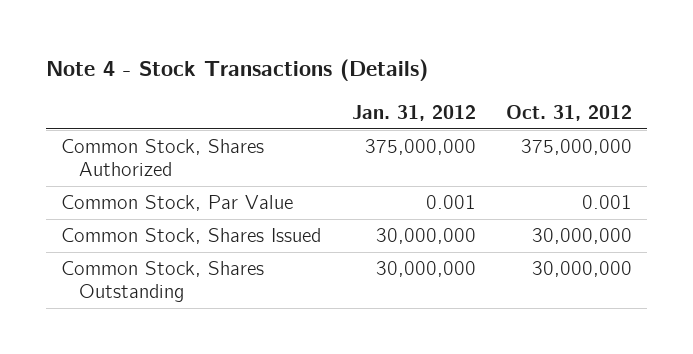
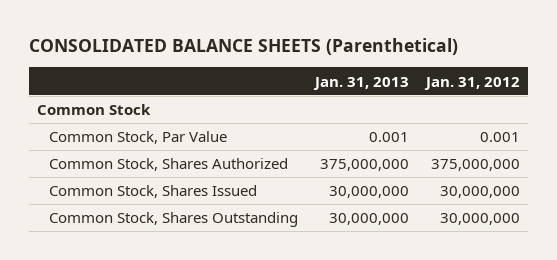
[46,59,429,82] Note 4 - Stock Transactions (Details) -> [28,38,458,56] CONSOLIDATED BALANCE SHEETS (Parenthetical)
[505,104,632,121] Oct. 31, 2012 -> none
none -> [312,76,409,90] Jan. 31, 2013
none -> [37,104,152,116] Common Stock
[61,139,265,176] Common Stock, Shares Authorized -> [49,158,289,172] Common Stock, Shares Authorized

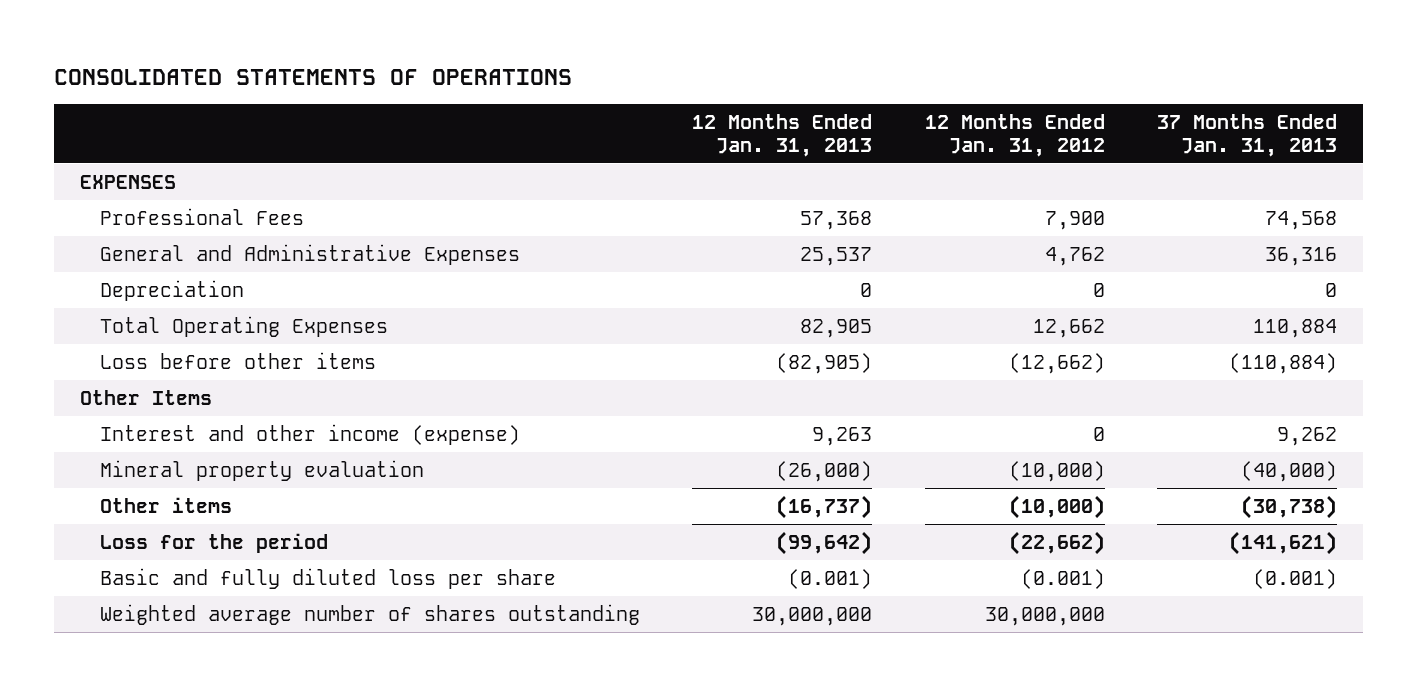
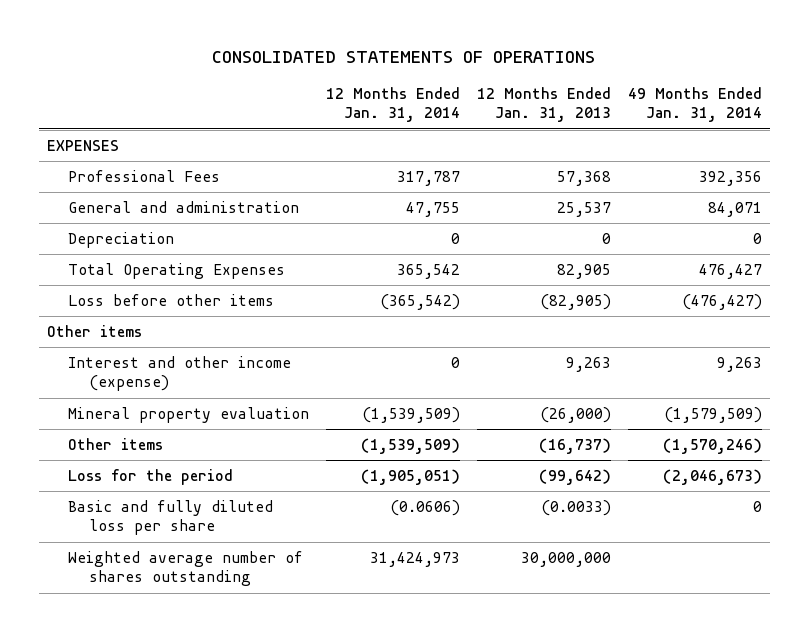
[924,114,1105,157] 12 Months Ended Jan. 31, 2012 -> none
[1157,114,1338,157] 37 Months Ended Jan. 31, 2013 -> none
none -> [325,87,460,123] 12 Months Ended Jan. 31, 2014
none -> [627,87,762,123] 49 Months Ended Jan. 31, 2014
[99,243,520,265] General and Administrative Expenses -> [68,200,300,213] General and administration
[80,389,213,405] Other Items -> [46,324,142,337] Other items
[788,568,873,589] (0.001) -> [540,499,611,516] (0.0033)

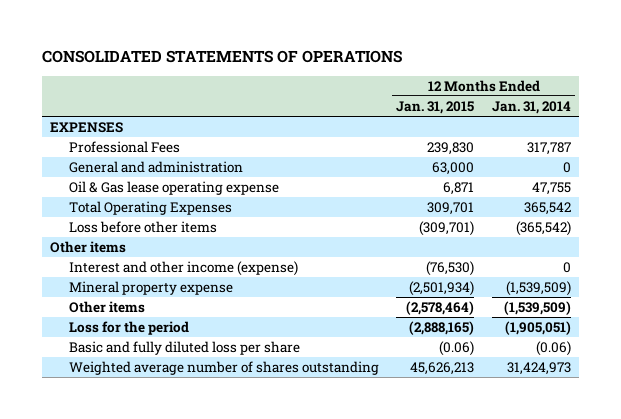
[476,87,611,123] 12 Months Ended Jan. 31, 2013 -> none
[627,87,762,123] 49 Months Ended Jan. 31, 2014 -> none
none -> [396,100,475,114] Jan. 31, 2015
[68,231,175,248] Depreciation -> none
[405,201,460,217] 47,755 -> [562,161,571,173] 0
none -> [69,180,280,195] Oil & Gas lease operating expense
[68,406,310,423] Mineral property evaluation -> [69,280,234,295] Mineral property expense
[389,499,460,516] (0.0606) -> [535,340,571,356] (0.06)

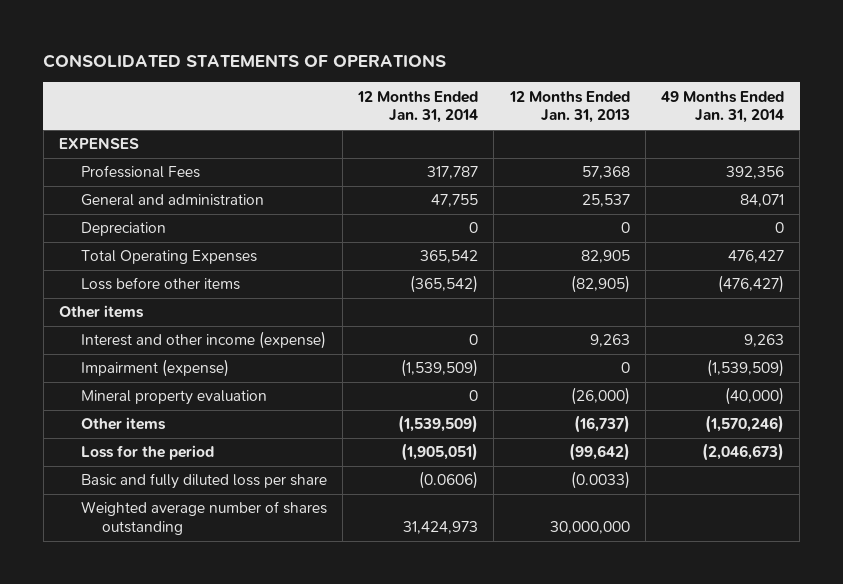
[396,100,475,114] Jan. 31, 2015 -> none
none -> [508,90,630,124] 12 Months Ended Jan. 31, 2013
none -> [660,90,784,124] 49 Months Ended Jan. 31, 2014
[69,180,280,195] Oil & Gas lease operating expense -> none
[562,161,571,173] 0 -> [431,194,479,208] 47,755
none -> [80,222,166,237] Depreciation
none -> [80,359,229,378] Impairment (expense)
[69,280,234,295] Mineral property expense -> [80,390,267,406] Mineral property evaluation
[505,280,571,296] (1,539,509) -> [469,390,479,402] 0
[535,340,571,356] (0.06) -> [419,471,479,490] (0.0606)

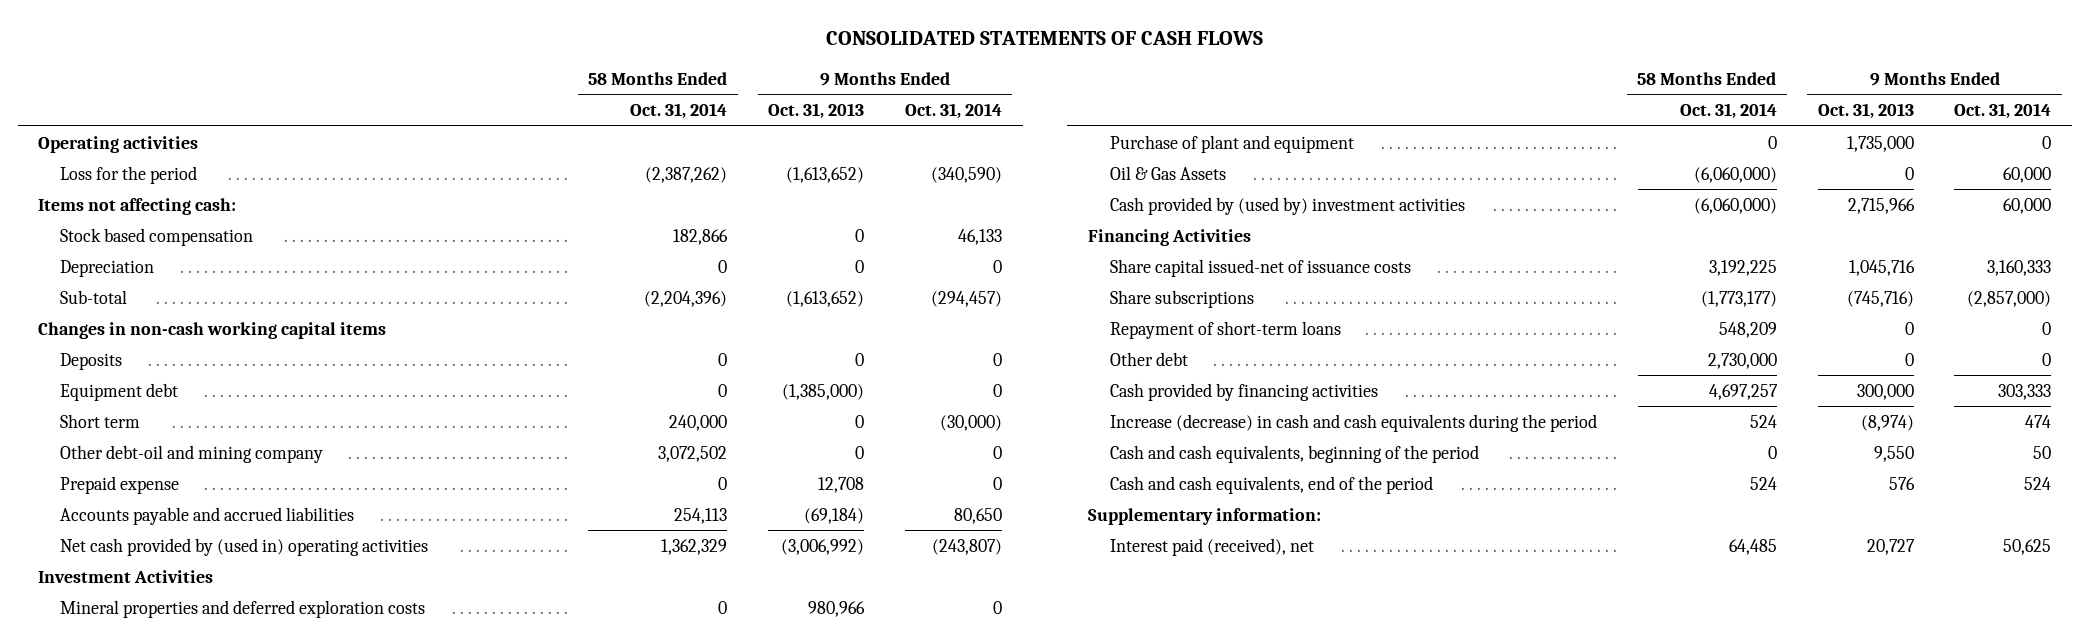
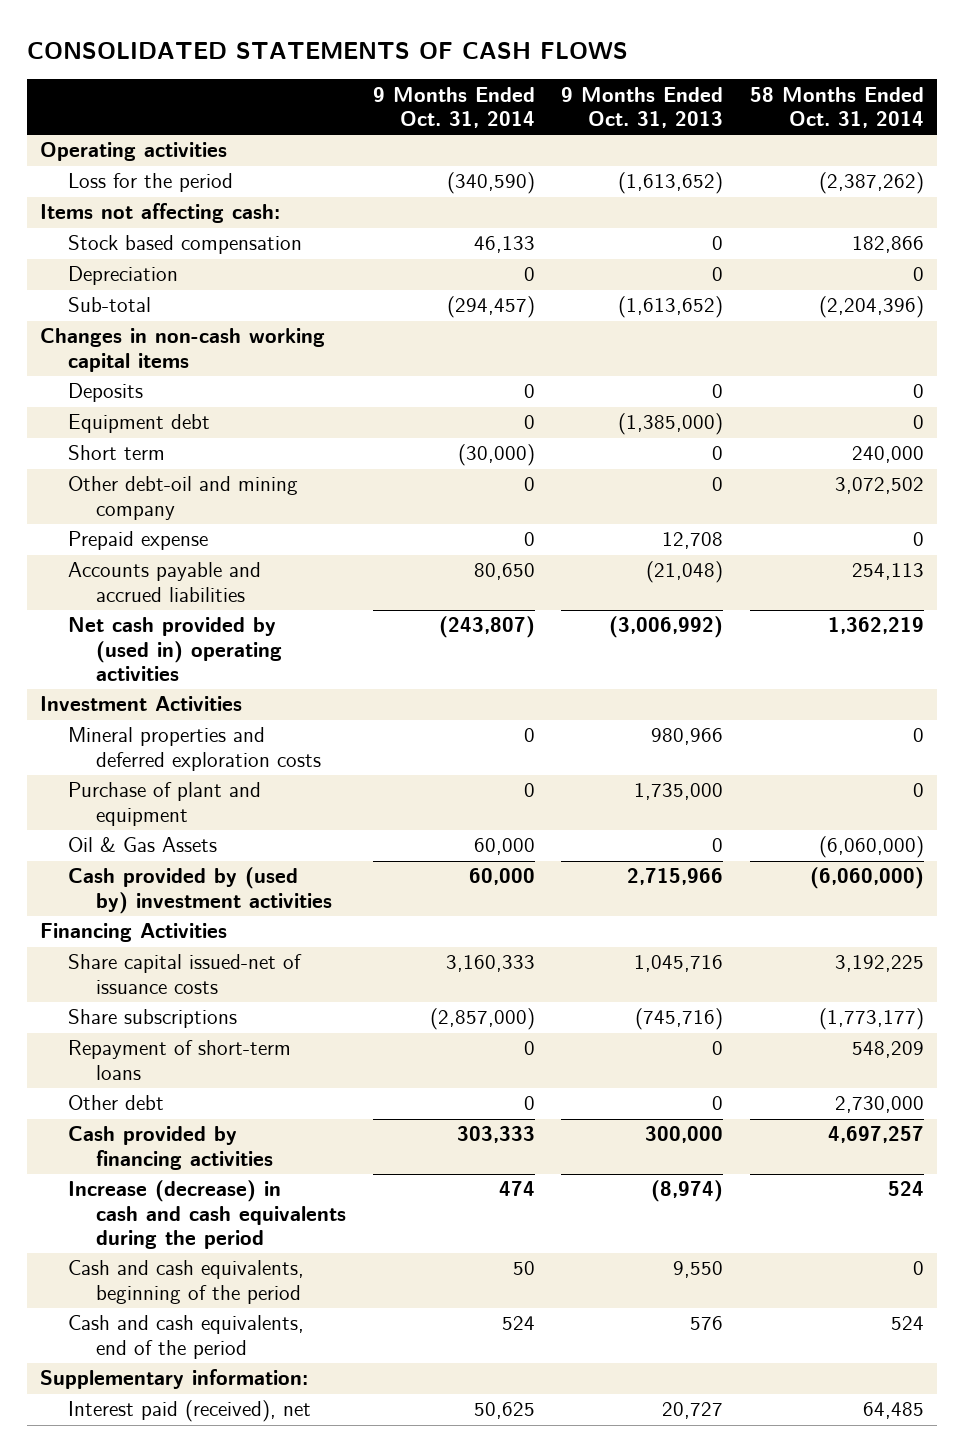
[804,507,865,524] (69,184) -> [646,561,724,584] (21,048)
[661,538,728,555] 1,362,329 -> [827,617,924,635] 1,362,219

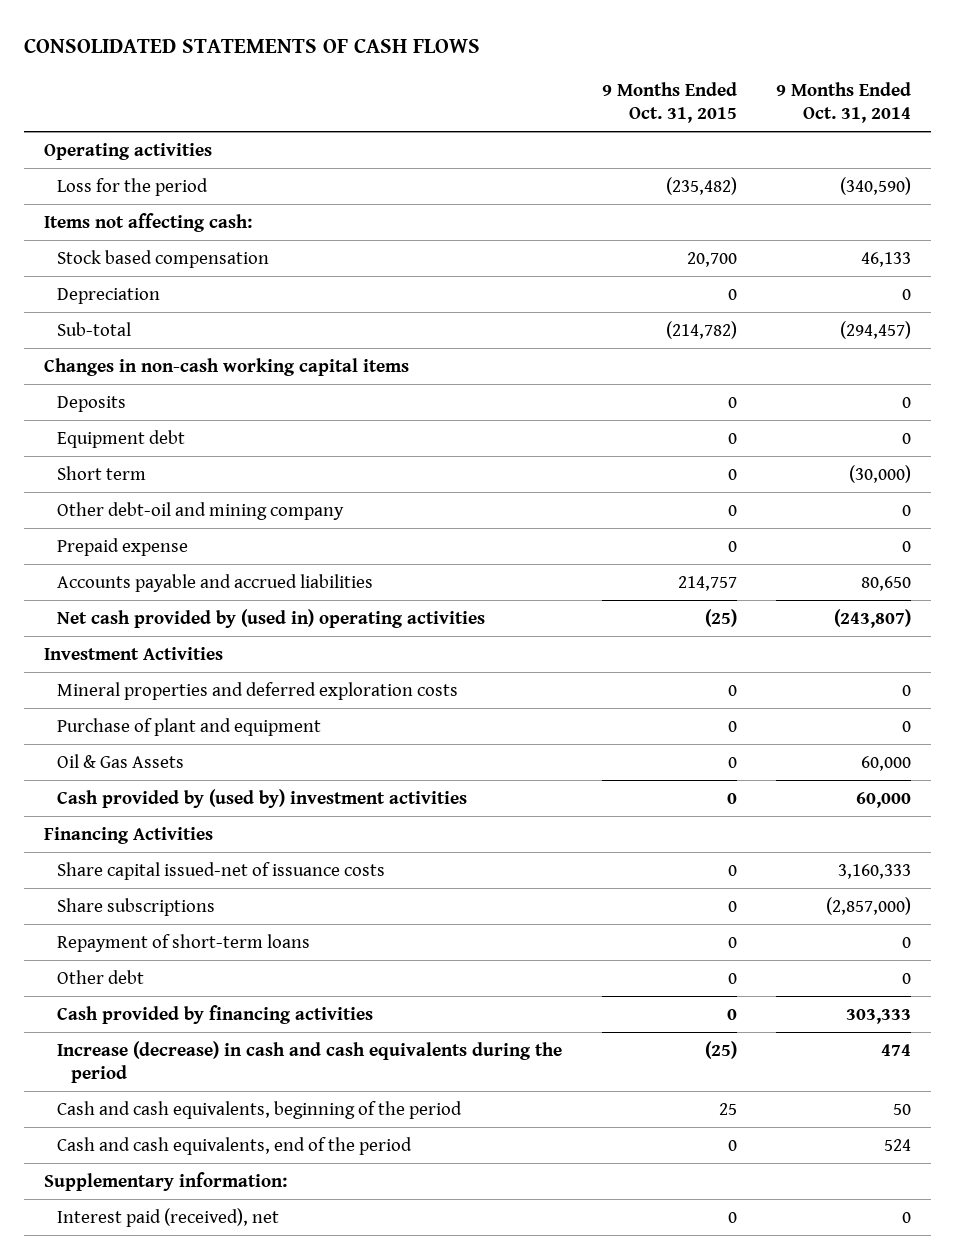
[561,86,724,129] 9 Months Ended Oct. 31, 2013 -> none
[749,86,924,129] 58 Months Ended Oct. 31, 2014 -> none
none -> [601,81,737,124] 9 Months Ended Oct. 31, 2015
[473,1402,535,1420] 50,625 -> [902,1211,912,1223] 0

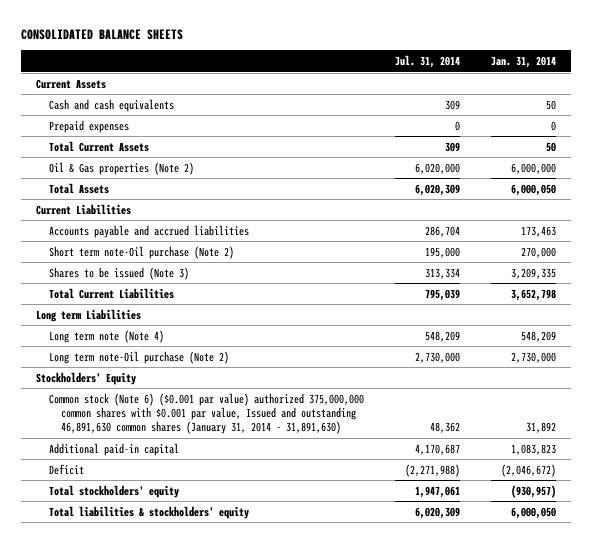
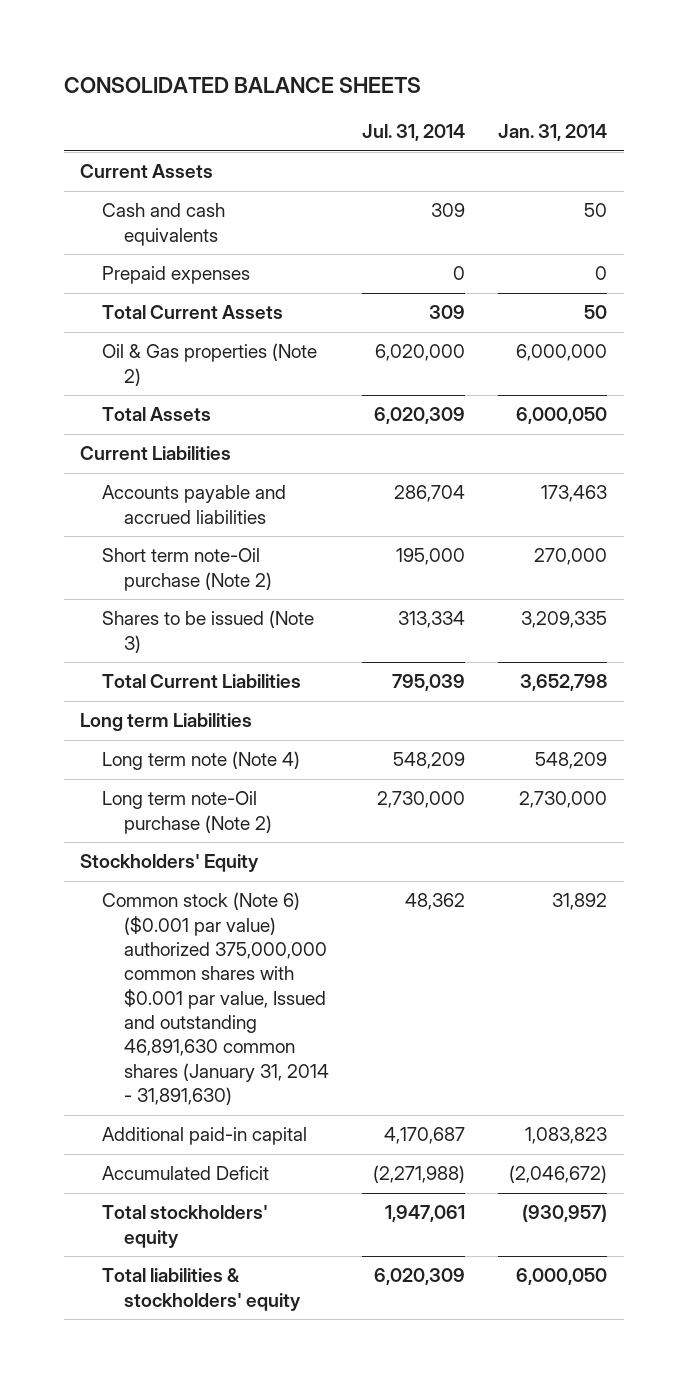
[48,463,84,475] Deficit -> [102,1166,270,1181] Accumulated Deficit

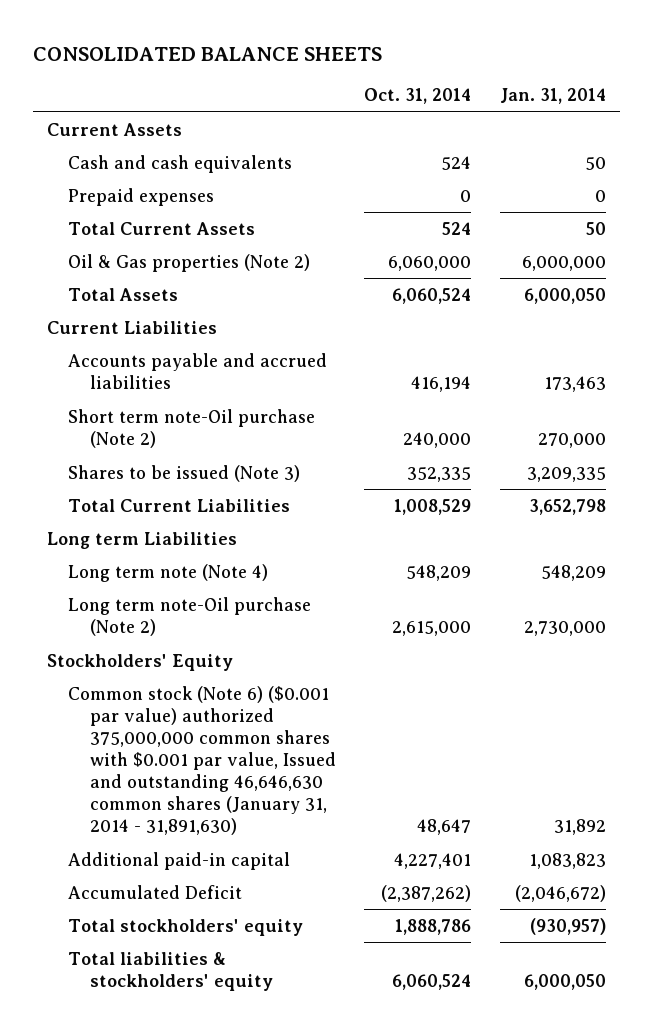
[361,124,465,142] Jul. 31, 2014 -> none
none -> [364,88,472,105] Oct. 31, 2014
[102,892,329,1105] Common stock (Note 6) ($0.001 par value) authorized 375,000,000 common shares with $0.001 par value, Issued and outstanding 46,891,630 common shares (January 31, 2014 - 31,891,630) -> [68,685,336,836] Common stock (Note 6) ($0.001 par value) authorized 375,000,000 common shares with $0.001 par value, Issued and outstanding 46,646,630 common shares (January 31, 2014 - 31,891,630)

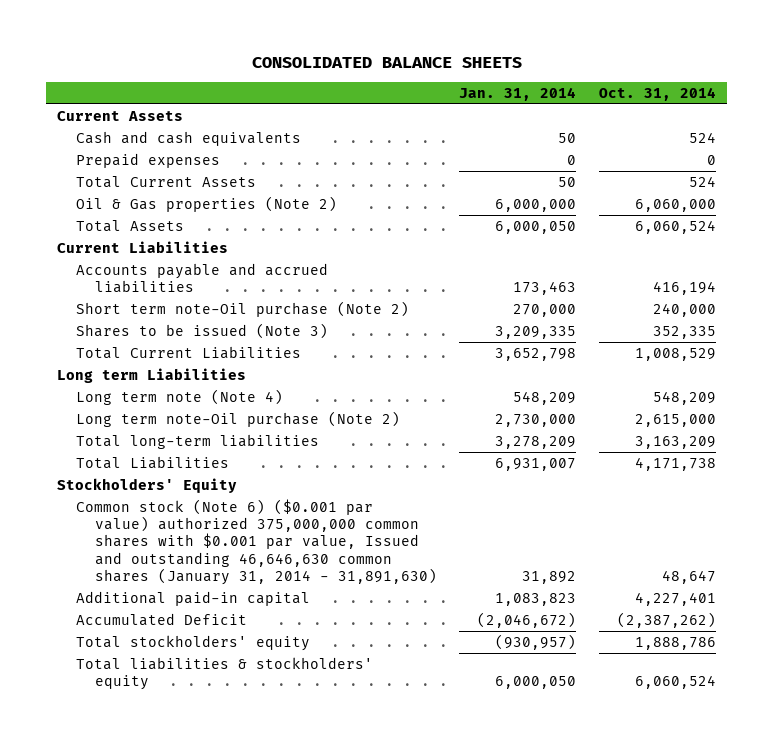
none -> [75,433,319,449] Total long-term liabilities
none -> [75,455,229,469] Total Liabilities

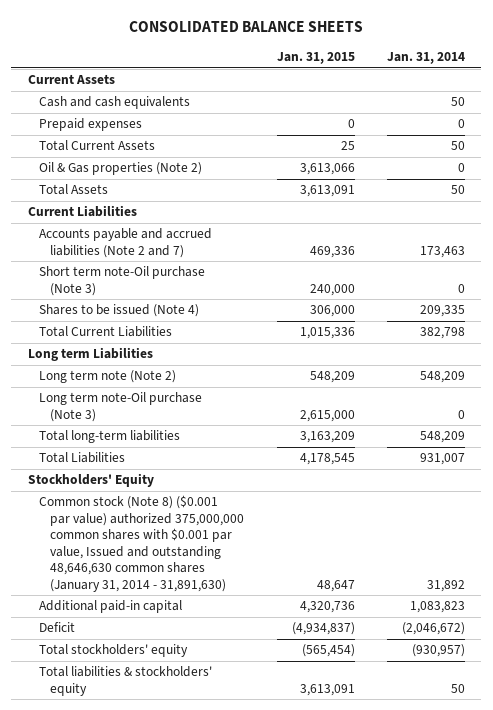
[598,87,716,102] Oct. 31, 2014 -> none
none -> [276,52,355,65] Jan. 31, 2015
[495,198,577,212] 6,000,000 -> [458,163,466,173] 0
[495,220,577,234] 6,000,050 -> [451,185,466,195] 50
[75,262,328,294] Accounts payable and accrued liabilities -> [38,228,212,258] Accounts payable and accrued liabilities (Note 2 and 7)
[75,300,409,317] Short term note-Oil purchase (Note 2) -> [38,266,205,296] Short term note-Oil purchase (Note 3)
[513,303,577,317] 270,000 -> [458,283,466,293] 0
[75,322,328,339] Shares to be issued (Note 3) -> [38,304,199,318] Shares to be issued (Note 4)
[495,325,577,339] 3,209,335 -> [420,305,466,318] 209,335
[495,347,577,361] 3,652,798 -> [420,327,466,340] 382,798
[75,388,283,405] Long term note (Note 4) -> [38,370,176,384] Long term note (Note 2)
[75,410,400,427] Long term note-Oil purchase (Note 2) -> [38,392,202,422] Long term note-Oil purchase (Note 3)
[495,413,577,427] 2,730,000 -> [458,409,466,419] 0
[495,435,577,449] 3,278,209 -> [420,431,466,444] 548,209
[495,457,577,471] 6,931,007 -> [420,453,466,466] 931,007
[75,498,437,586] Common stock (Note 6) ($0.001 par value) authorized 375,000,000 common shares with $0.001 par value, Issued and outstanding 46,646,630 common shares (January 31, 2014 - 31,891,630) -> [38,495,245,592] Common stock (Note 8) ($0.001 par value) authorized 375,000,000 common shares with $0.001 par value, Issued and outstanding 48,646,630 common shares (January 31, 2014 - 31,891,630)
[75,612,247,626] Accumulated Deficit -> [38,622,75,633] Deficit
[495,676,577,690] 6,000,050 -> [451,683,466,693] 50

